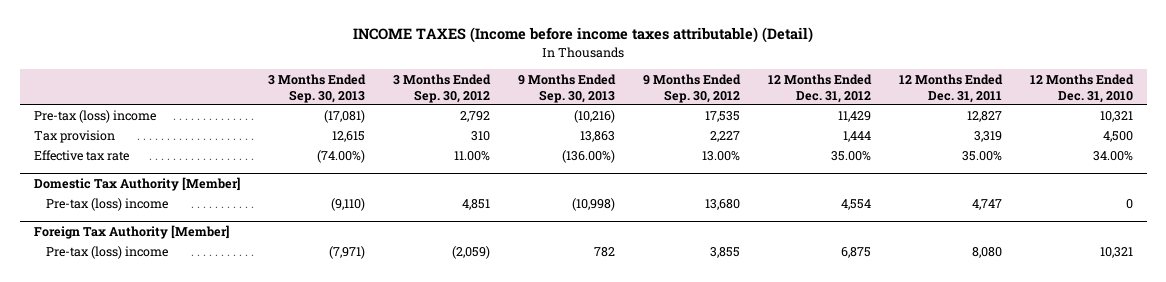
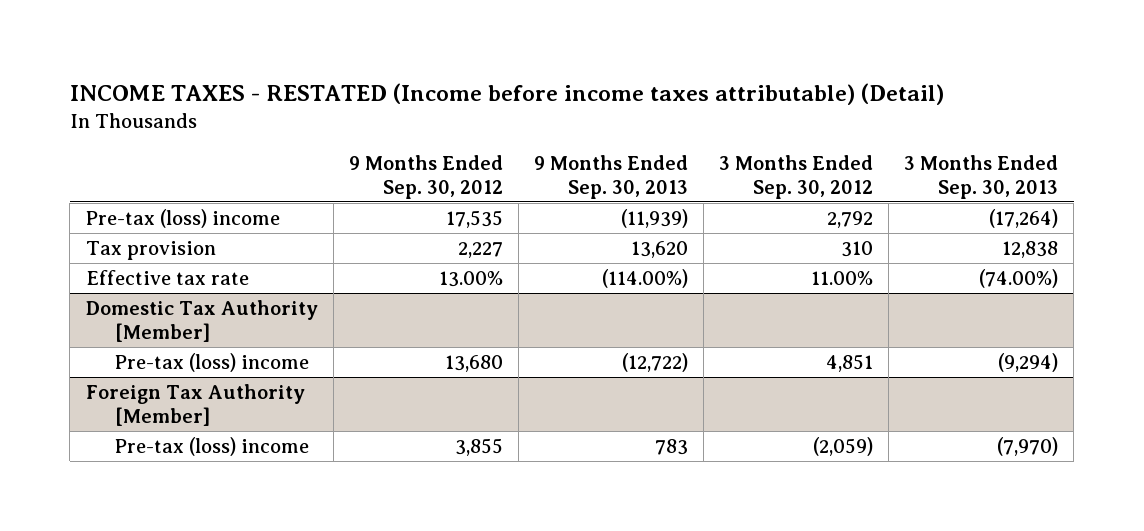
[353,27,814,44] INCOME TAXES (Income before income taxes attributable) (Detail) -> [69,83,944,106] INCOME TAXES - RESTATED (Income before income taxes attributable) (Detail)
[767,73,872,103] 12 Months Ended Dec. 31, 2012 -> none
[898,73,1003,103] 12 Months Ended Dec. 31, 2011 -> none
[1029,73,1134,103] 12 Months Ended Dec. 31, 2010 -> none
[323,110,365,124] (17,081) -> [989,208,1059,228] (17,264)
[573,110,615,124] (10,216) -> [620,208,688,228] (11,939)
[331,131,365,143] 12,615 -> [1002,240,1059,258] 12,838
[579,131,615,143] 13,863 -> [630,240,688,258] 13,620
[561,150,615,164] (136.00%) -> [601,268,688,288] (114.00%)
[330,198,365,212] (9,110) -> [998,352,1059,372] (9,294)
[571,198,615,212] (10,998) -> [621,352,688,372] (12,722)
[328,246,365,260] (7,971) -> [997,436,1059,456] (7,970)
[593,247,615,258] 782 -> [654,438,688,455] 783

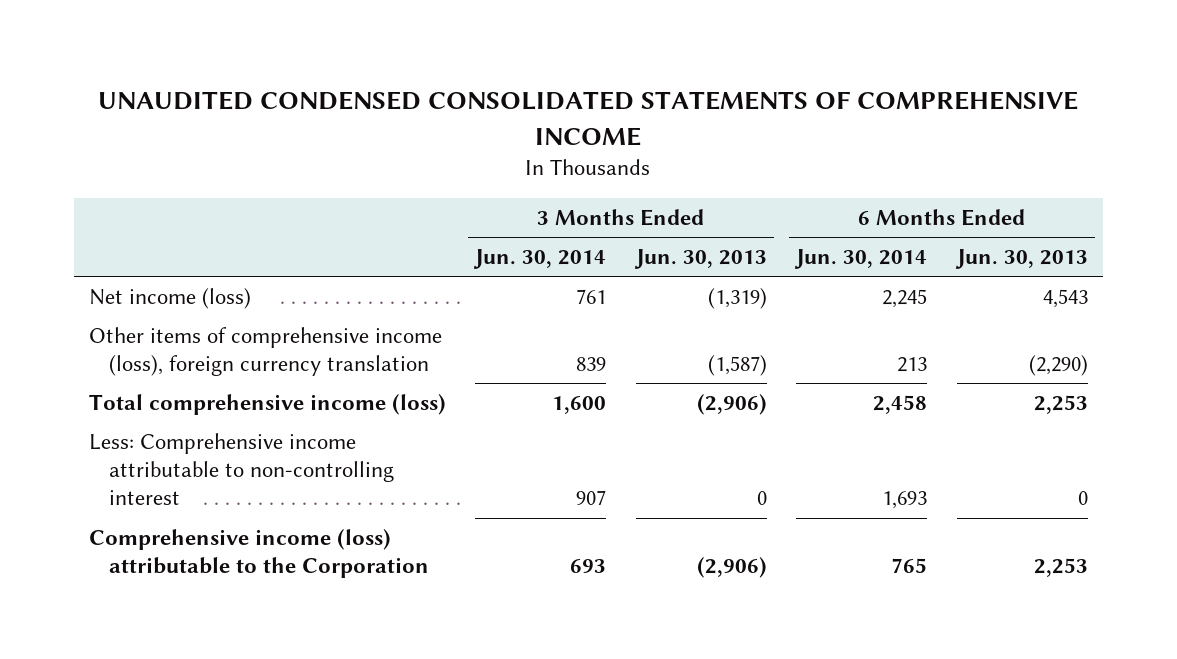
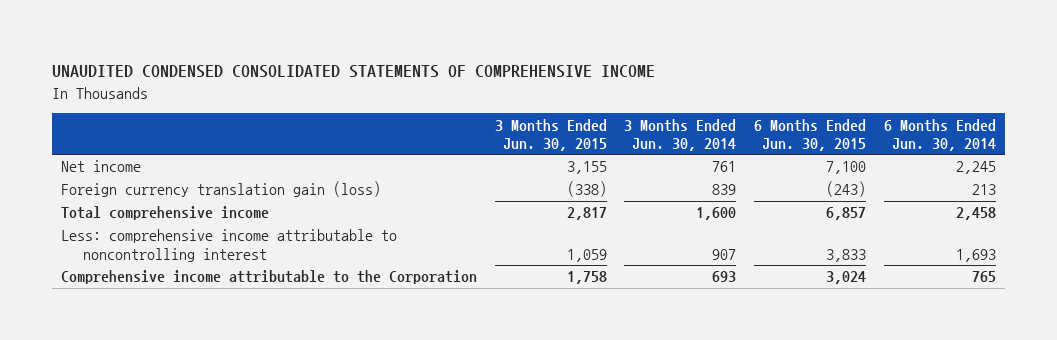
[633,249,767,270] Jun. 30, 2013 -> none
[954,249,1088,270] Jun. 30, 2013 -> none
none -> [494,118,607,151] 3 Months Ended Jun. 30, 2015
none -> [754,118,867,151] 6 Months Ended Jun. 30, 2015
[88,288,251,310] Net income (loss) -> [60,160,141,173] Net income
[88,327,442,377] Other items of comprehensive income (loss), foreign currency translation -> [60,181,381,198] Foreign currency translation gain (loss)
[88,394,446,416] Total comprehensive income (loss) -> [60,206,269,221] Total comprehensive income
[88,433,394,506] Less: Comprehensive income attributable to non-controlling interest -> [60,229,397,262] Less: comprehensive income attributable to noncontrolling interest
[88,529,429,579] Comprehensive income (loss) attributable to the Corporation -> [60,270,477,285] Comprehensive income attributable to the Corporation

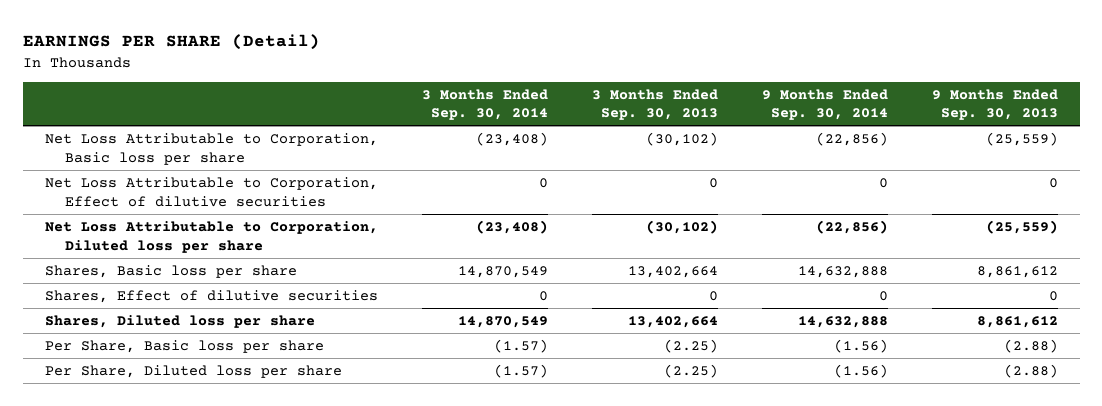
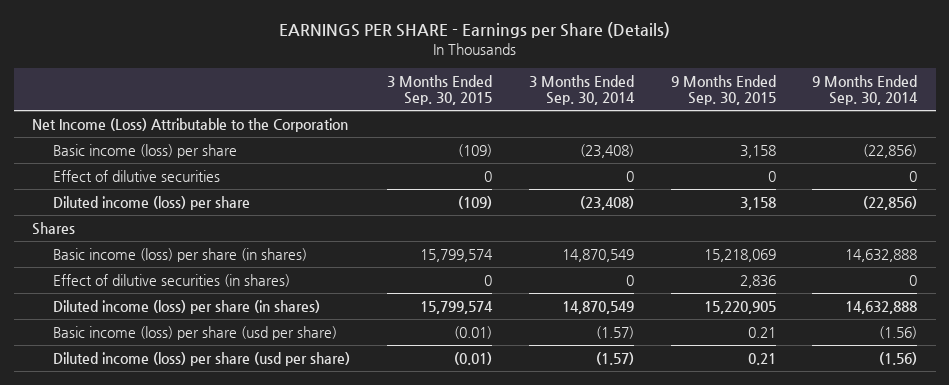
[22,34,320,51] EARNINGS PER SHARE (Detail) -> [278,22,670,39] EARNINGS PER SHARE - Earnings per Share (Details)
[591,88,718,121] 3 Months Ended Sep. 30, 2013 -> none
[931,88,1058,121] 9 Months Ended Sep. 30, 2013 -> none
none -> [387,74,493,106] 3 Months Ended Sep. 30, 2015
none -> [670,74,776,106] 9 Months Ended Sep. 30, 2015
none -> [32,117,349,132] Net Income (Loss) Attributable to the Corporation
[44,132,378,165] Net Loss Attributable to Corporation, Basic loss per share -> [53,143,238,158] Basic income (loss) per share
[44,176,378,207] Net Loss Attributable to Corporation, Effect of dilutive securities -> [53,169,221,182] Effect of dilutive securities
[44,220,378,253] Net Loss Attributable to Corporation, Diluted loss per share -> [53,195,251,210] Diluted income (loss) per share
none -> [32,221,76,235] Shares
[44,264,297,278] Shares, Basic loss per share -> [53,247,308,262] Basic income (loss) per share (in shares)
[44,289,378,303] Shares, Effect of dilutive securities -> [53,273,291,287] Effect of dilutive securities (in shares)
[44,314,315,328] Shares, Diluted loss per share -> [53,299,321,314] Diluted income (loss) per share (in shares)
[44,339,324,353] Per Share, Basic loss per share -> [53,325,338,340] Basic income (loss) per share (usd per share)
[44,364,342,378] Per Share, Diluted loss per share -> [53,351,351,366] Diluted income (loss) per share (usd per share)

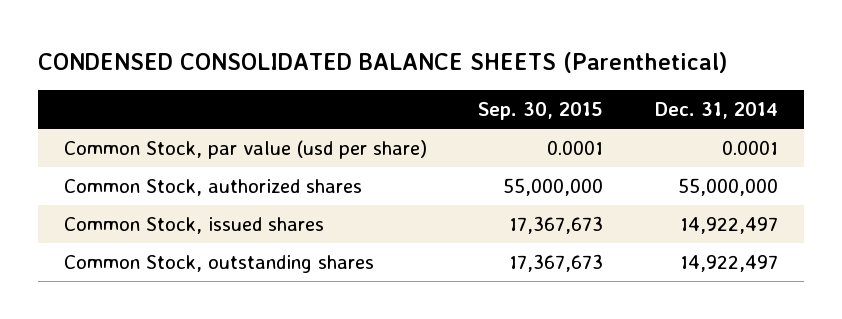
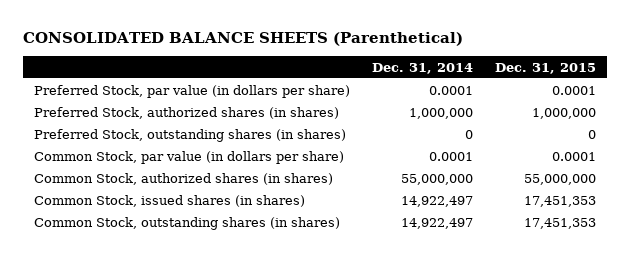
[37,51,727,73] CONDENSED CONSOLIDATED BALANCE SHEETS (Parenthetical) -> [22,32,463,47] CONSOLIDATED BALANCE SHEETS (Parenthetical)
[478,102,604,121] Sep. 30, 2015 -> none
none -> [495,62,597,74] Dec. 31, 2015
none -> [33,84,350,98] Preferred Stock, par value (in dollars per share)
none -> [33,106,339,119] Preferred Stock, authorized shares (in shares)
none -> [33,128,346,142] Preferred Stock, outstanding shares (in shares)
[63,140,427,160] Common Stock, par value (usd per share) -> [33,150,344,164] Common Stock, par value (in dollars per share)
[63,179,362,197] Common Stock, authorized shares -> [33,172,333,185] Common Stock, authorized shares (in shares)
[63,217,324,235] Common Stock, issued shares -> [33,194,305,207] Common Stock, issued shares (in shares)
[63,255,374,274] Common Stock, outstanding shares -> [33,216,340,230] Common Stock, outstanding shares (in shares)

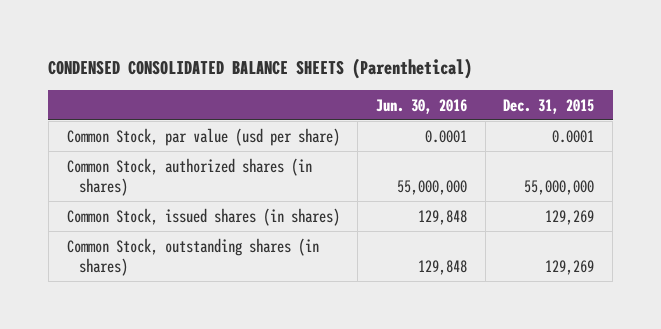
[22,32,463,47] CONSOLIDATED BALANCE SHEETS (Parenthetical) -> [48,57,473,79] CONDENSED CONSOLIDATED BALANCE SHEETS (Parenthetical)
[372,62,474,74] Dec. 31, 2014 -> none
none -> [375,98,467,114] Jun. 30, 2016
[33,84,350,98] Preferred Stock, par value (in dollars per share) -> none
[33,106,339,119] Preferred Stock, authorized shares (in shares) -> none
[33,128,346,142] Preferred Stock, outstanding shares (in shares) -> none
[33,150,344,164] Common Stock, par value (in dollars per share) -> [66,127,340,146] Common Stock, par value (usd per share)
[524,195,597,207] 17,451,353 -> [545,209,595,225] 129,269
[524,217,597,229] 17,451,353 -> [545,259,595,275] 129,269

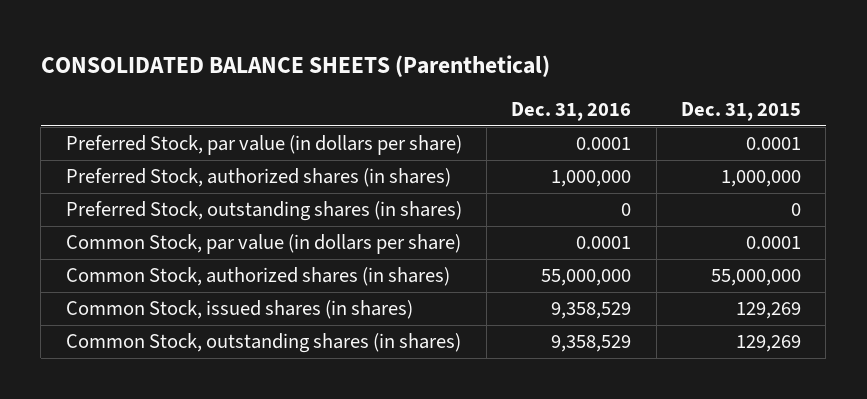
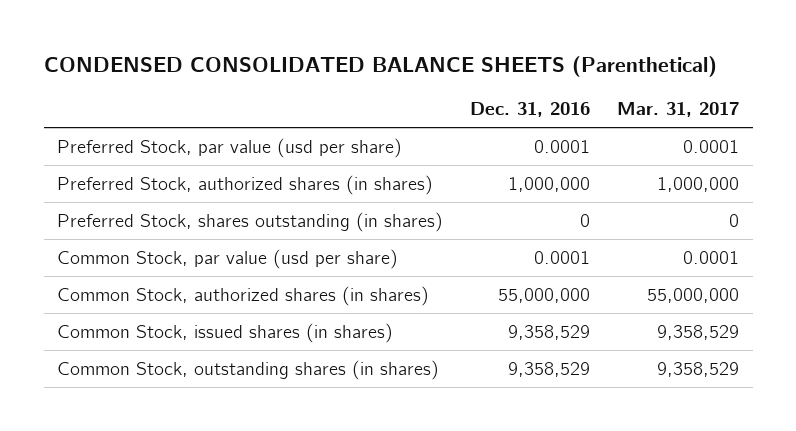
[40,54,550,77] CONSOLIDATED BALANCE SHEETS (Parenthetical) -> [43,56,717,78] CONDENSED CONSOLIDATED BALANCE SHEETS (Parenthetical)
[681,102,802,122] Dec. 31, 2015 -> none
none -> [617,102,740,118] Mar. 31, 2017
[65,135,462,156] Preferred Stock, par value (in dollars per share) -> [57,137,403,158] Preferred Stock, par value (usd per share)
[65,201,462,222] Preferred Stock, outstanding shares (in shares) -> [57,211,444,232] Preferred Stock, shares outstanding (in shares)
[65,234,461,255] Common Stock, par value (in dollars per share) -> [57,248,399,269] Common Stock, par value (usd per share)

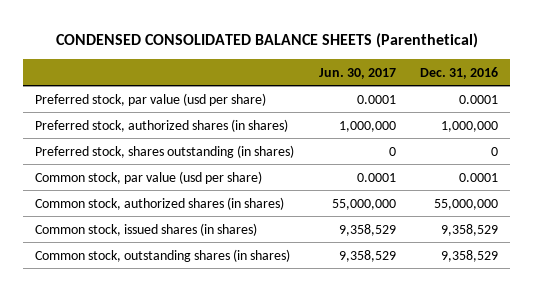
[617,102,740,118] Mar. 31, 2017 -> none
none -> [318,67,396,79] Jun. 30, 2017
[57,137,403,158] Preferred Stock, par value (usd per share) -> [35,92,267,106] Preferred stock, par value (usd per share)
[57,174,434,195] Preferred Stock, authorized shares (in shares) -> [35,118,289,132] Preferred stock, authorized shares (in shares)
[57,211,444,232] Preferred Stock, shares outstanding (in shares) -> [35,144,295,158] Preferred stock, shares outstanding (in shares)
[57,248,399,269] Common Stock, par value (usd per share) -> [35,170,263,184] Common stock, par value (usd per share)
[57,285,430,306] Common Stock, authorized shares (in shares) -> [35,196,285,210] Common stock, authorized shares (in shares)
[57,322,394,343] Common Stock, issued shares (in shares) -> [35,222,258,236] Common stock, issued shares (in shares)
[57,359,440,380] Common Stock, outstanding shares (in shares) -> [35,248,291,262] Common stock, outstanding shares (in shares)

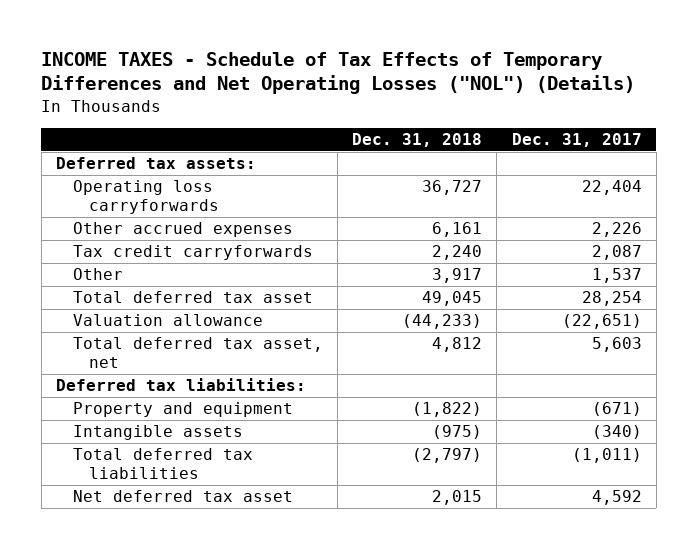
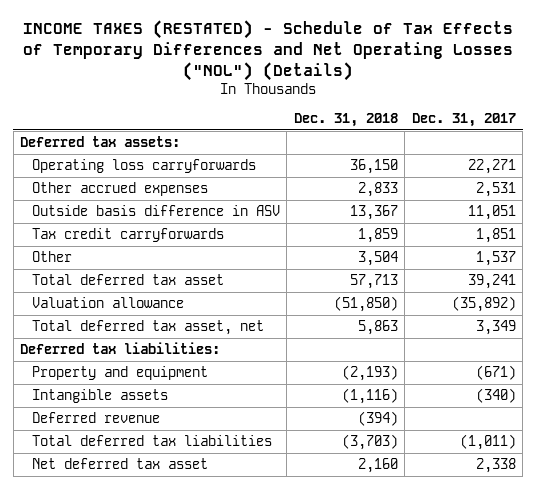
[41,51,636,95] INCOME TAXES - Schedule of Tax Effects of Temporary Differences and Net Operating Losses ("NOL") (Details) -> [23,20,514,81] INCOME TAXES (RESTATED) - Schedule of Tax Effects of Temporary Differences and Net Operating Losses ("NOL") (Details)
[422,180,483,196] 36,727 -> [349,158,398,174] 36,150
[581,180,642,196] 22,404 -> [467,158,516,174] 22,271
[432,222,483,238] 6,161 -> [357,181,398,197] 2,833
[591,222,642,238] 2,226 -> [475,181,516,197] 2,531
none -> [31,204,280,216] Outside basis difference in ASV
[432,245,483,261] 2,240 -> [357,227,398,243] 1,859
[591,245,642,261] 2,087 -> [475,227,516,243] 1,851
[432,268,483,284] 3,917 -> [357,250,398,266] 3,504
[422,291,483,307] 49,045 -> [349,273,398,289] 57,713
[581,291,642,307] 28,254 -> [467,273,516,289] 39,241
[402,314,483,330] (44,233) -> [333,295,398,312] (51,850)
[561,314,642,330] (22,651) -> [451,295,516,312] (35,892)
[432,337,483,353] 4,812 -> [357,319,398,335] 5,863
[591,337,642,353] 5,603 -> [475,319,516,335] 3,349
[412,402,483,418] (1,822) -> [341,364,398,381] (2,193)
[432,425,483,440] (975) -> [341,387,398,404] (1,116)
none -> [31,411,160,423] Deferred revenue
[412,448,483,464] (2,797) -> [341,433,398,450] (3,703)
[432,490,483,506] 2,015 -> [357,457,398,473] 2,160
[591,490,642,506] 4,592 -> [475,457,516,473] 2,338

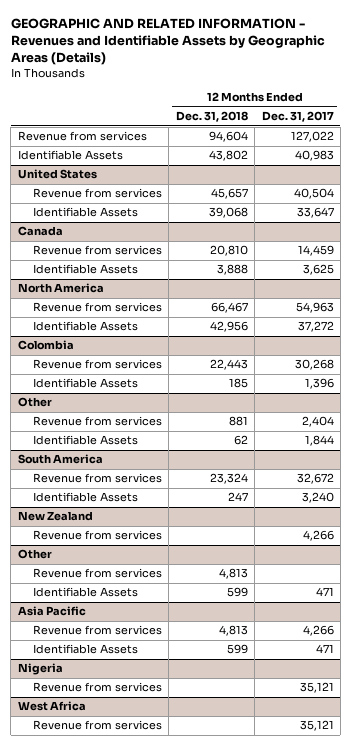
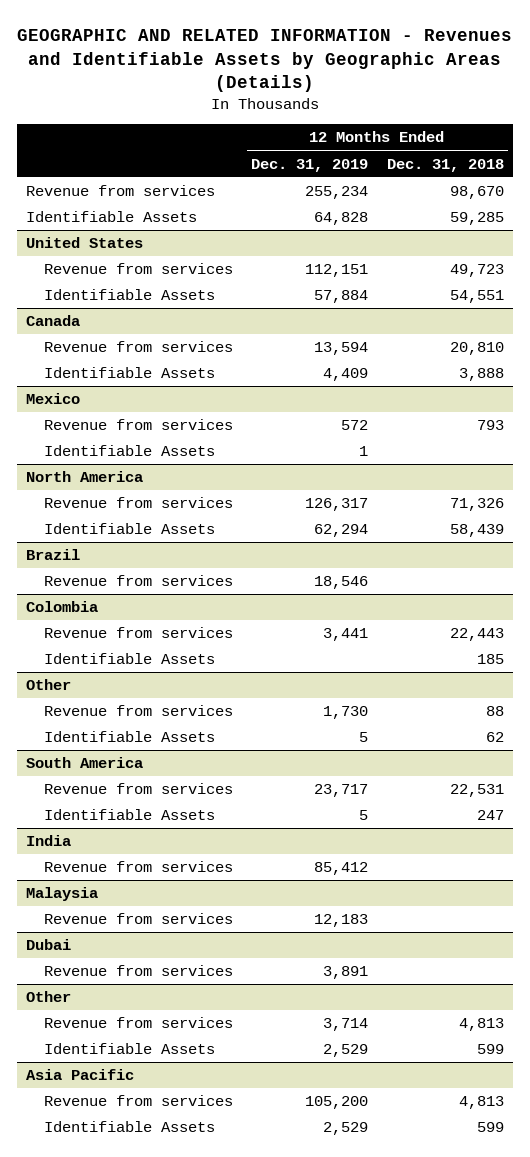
[261,111,334,123] Dec. 31, 2017 -> none
none -> [251,158,369,172] Dec. 31, 2019
[208,131,248,143] 94,604 -> [449,186,504,200] 98,670
[208,150,248,162] 43,802 -> [449,212,504,226] 59,285
[210,188,248,200] 45,657 -> [449,264,504,278] 49,723
[208,207,248,219] 39,068 -> [449,290,504,304] 54,551
none -> [26,393,81,405] Mexico
none -> [44,419,234,431] Revenue from services
none -> [44,445,216,457] Identifiable Assets
[210,302,248,314] 66,467 -> [449,498,504,512] 71,326
[209,321,248,333] 42,956 -> [449,524,504,538] 58,439
none -> [26,549,81,561] Brazil
none -> [44,575,234,587] Revenue from services
[228,416,248,427] 881 -> [485,706,504,717] 88
[209,473,248,485] 23,324 -> [449,784,504,798] 22,531
[17,511,93,522] New Zealand -> none
none -> [26,835,72,847] India
none -> [26,887,99,902] Malaysia
none -> [44,913,234,925] Revenue from services
none -> [26,939,72,951] Dubai
none -> [44,965,234,977] Revenue from services
[17,663,63,676] Nigeria -> none
[32,682,162,693] Revenue from services -> none
[17,701,86,712] West Africa -> none
[32,720,162,731] Revenue from services -> none

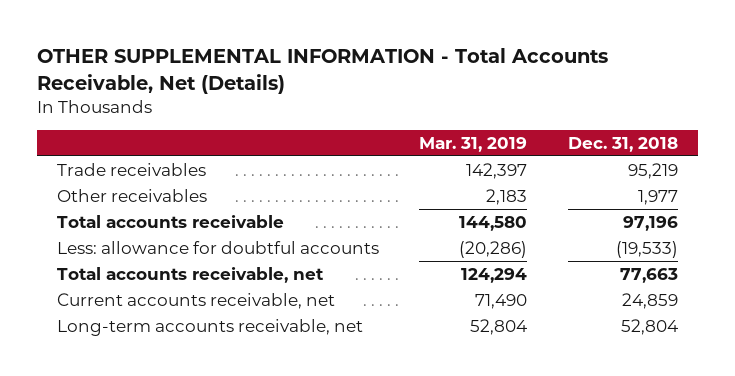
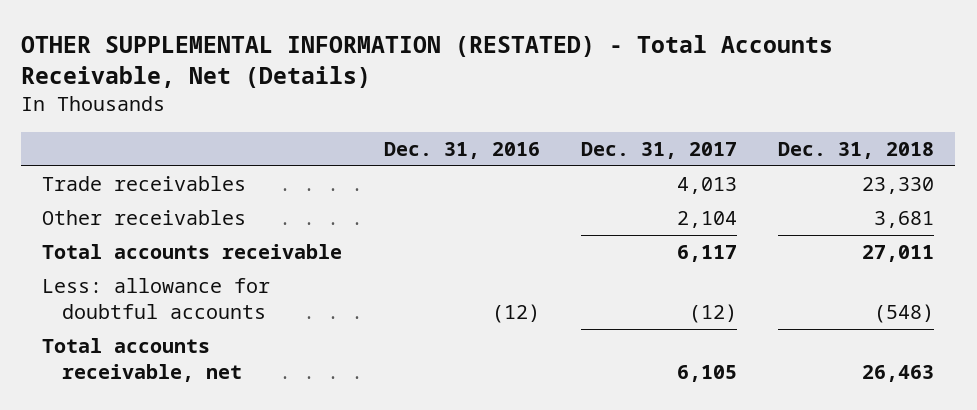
[36,48,608,94] OTHER SUPPLEMENTAL INFORMATION - Total Accounts Receivable, Net (Details) -> [21,34,834,89] OTHER SUPPLEMENTAL INFORMATION (RESTATED) - Total Accounts Receivable, Net (Details)
[419,137,528,153] Mar. 31, 2019 -> none
none -> [383,141,540,159] Dec. 31, 2016
none -> [580,141,737,159] Dec. 31, 2017
[56,292,335,309] Current accounts receivable, net -> none
[56,318,363,336] Long-term accounts receivable, net -> none
[627,162,678,179] 95,219 -> [862,177,935,195] 23,330
[637,189,678,205] 1,977 -> [874,211,935,229] 3,681
[622,215,678,231] 97,196 -> [862,245,935,263] 27,011
[615,240,678,258] (19,533) -> [874,304,935,324] (548)
[619,267,678,283] 77,663 -> [862,365,935,383] 26,463

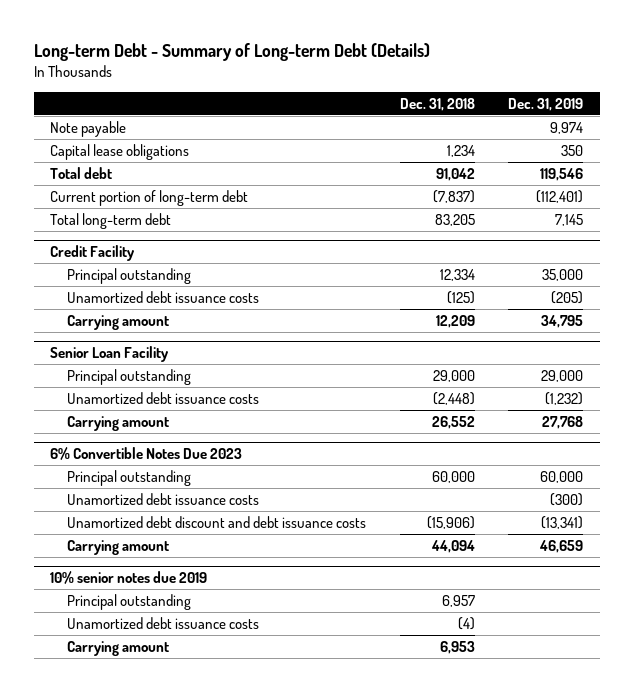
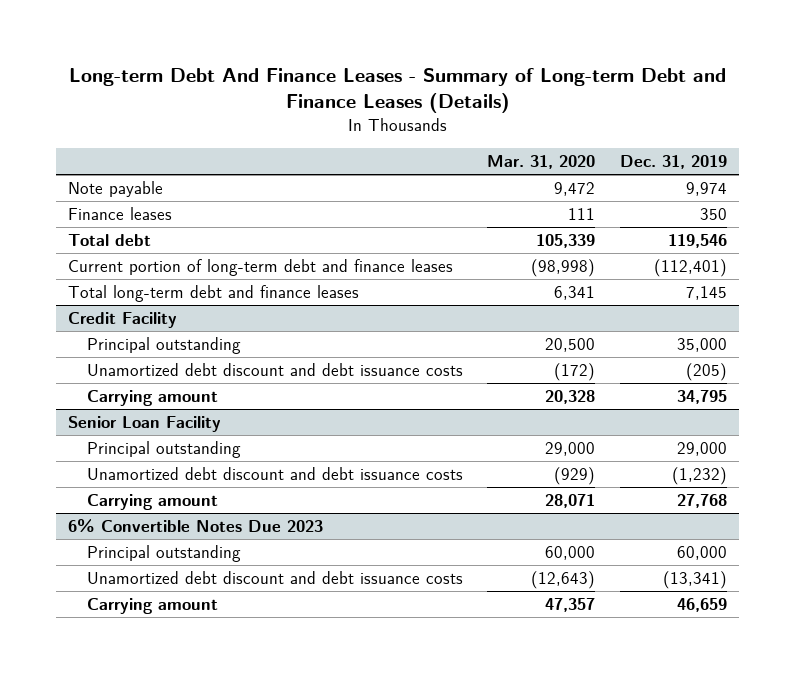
[33,43,430,62] Long-term Debt - Summary of Long-term Debt (Details) -> [68,68,726,114] Long-term Debt And Finance Leases - Summary of Long-term Debt and Finance Leases (Details)
[399,98,475,112] Dec. 31, 2018 -> none
none -> [487,155,596,170] Mar. 31, 2020
[50,143,190,160] Capital lease obligations -> none
none -> [68,206,173,220] Finance leases
[50,189,249,206] Current portion of long-term debt -> [68,258,454,276] Current portion of long-term debt and finance leases
[50,212,172,229] Total long-term debt -> [68,284,360,302] Total long-term debt and finance leases
[67,290,260,303] Unamortized debt issuance costs -> [86,362,463,376] Unamortized debt discount and debt issuance costs
[67,391,260,404] Unamortized debt issuance costs -> [86,466,463,480] Unamortized debt discount and debt issuance costs
[67,492,260,505] Unamortized debt issuance costs -> none
[50,570,208,584] 10% senior notes due 2019 -> none
[67,593,192,610] Principal outstanding -> none
[67,616,260,629] Unamortized debt issuance costs -> none
[67,640,170,656] Carrying amount -> none

